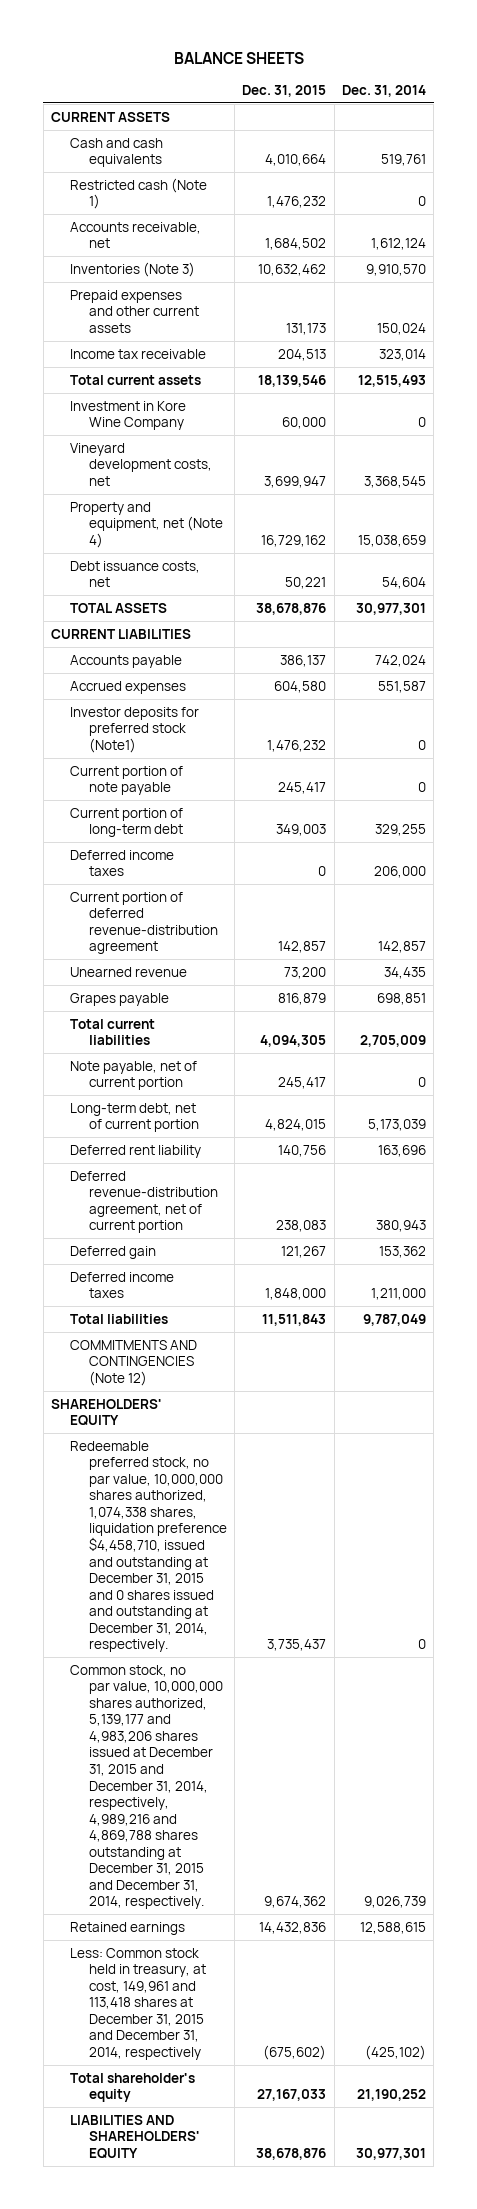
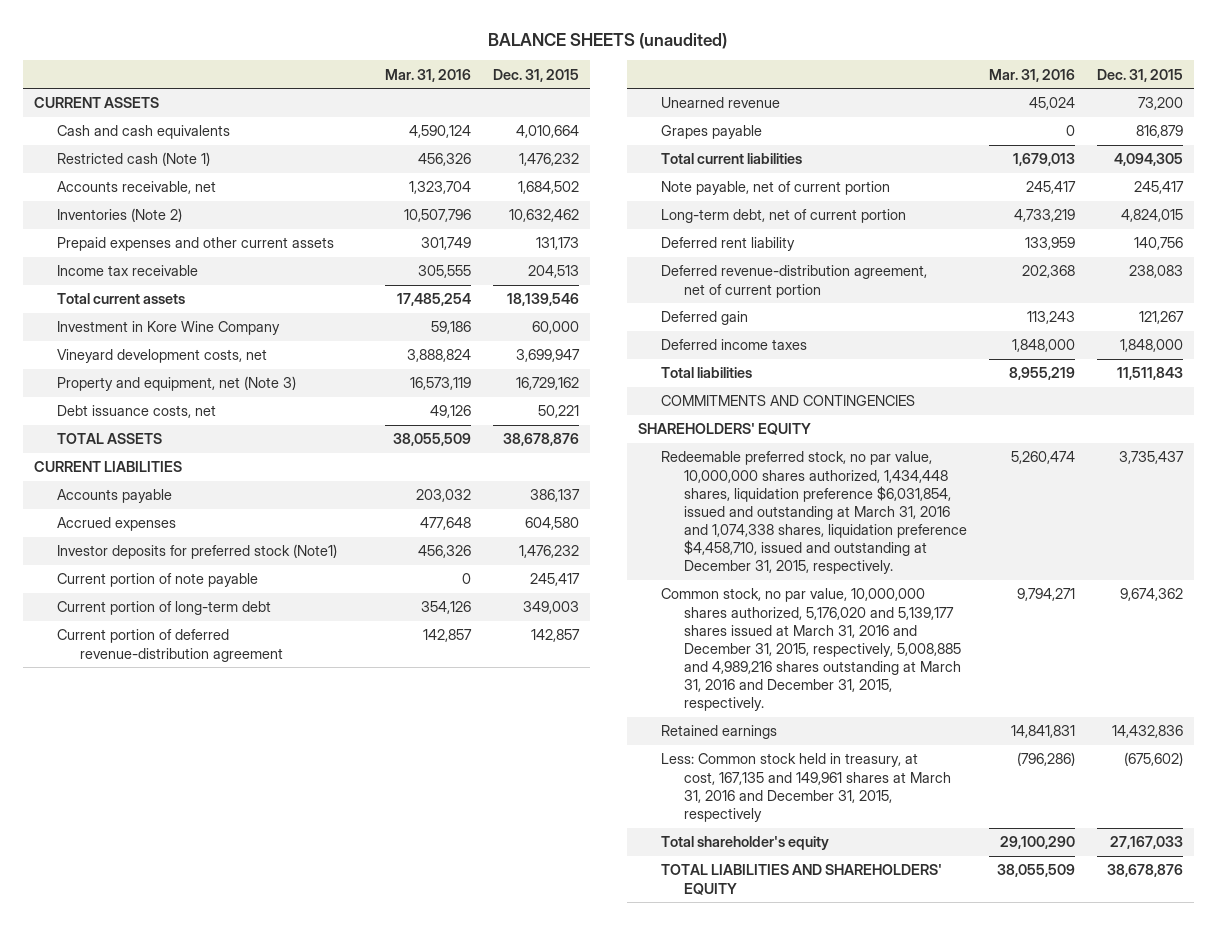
[173,51,304,64] BALANCE SHEETS -> [488,32,728,49] BALANCE SHEETS (unaudited)
[342,84,427,97] Dec. 31, 2014 -> none
none -> [385,68,472,82] Mar. 31, 2016
[69,261,195,277] Inventories (Note 3) -> [57,208,183,223] Inventories (Note 2)
[69,501,223,548] Property and equipment, net (Note 4) -> [57,376,297,392] Property and equipment, net (Note 3)
[69,849,174,877] Deferred income taxes -> none
[69,1339,197,1386] COMMITMENTS AND CONTINGENCIES (Note 12) -> [660,395,915,407] COMMITMENTS AND CONTINGENCIES
[69,1440,227,1653] Redeemable preferred stock, no par value, 10,000,000 shares authorized, 1,074,338 shares, liquidation preference $4,458,710, issued and outstanding at December 31, 2015 and 0 shares issued and outstanding at December 31, 2014, respectively. -> [660,451,968,575] Redeemable preferred stock, no par value, 10,000,000 shares authorized, 1,434,448 shares, liquidation preference $6,031,854, issued and outstanding at March 31, 2016 and 1,074,338 shares, liquidation preference $4,458,710, issued and outstanding at December 31, 2015, respectively.
[69,1664,223,1910] Common stock, no par value, 10,000,000 shares authorized, 5,139,177 and 4,983,206 shares issued at December 31, 2015 and December 31, 2014, respectively, 4,989,216 and 4,869,788 shares outstanding at December 31, 2015 and December 31, 2014, respectively. -> [660,588,962,712] Common stock, no par value, 10,000,000 shares authorized, 5,176,020 and 5,139,177 shares issued at March 31, 2016 and December 31, 2015, respectively, 5,008,885 and 4,989,216 shares outstanding at March 31, 2016 and December 31, 2015, respectively.
[69,1947,206,2060] Less: Common stock held in treasury, at cost, 149,961 and 113,418 shares at December 31, 2015 and December 31, 2014, respectively -> [660,753,952,822] Less: Common stock held in treasury, at cost, 167,135 and 149,961 shares at March 31, 2016 and December 31, 2015, respectively
[69,2114,200,2159] LIABILITIES AND SHAREHOLDERS' EQUITY -> [660,864,942,895] TOTAL LIABILITIES AND SHAREHOLDERS' EQUITY

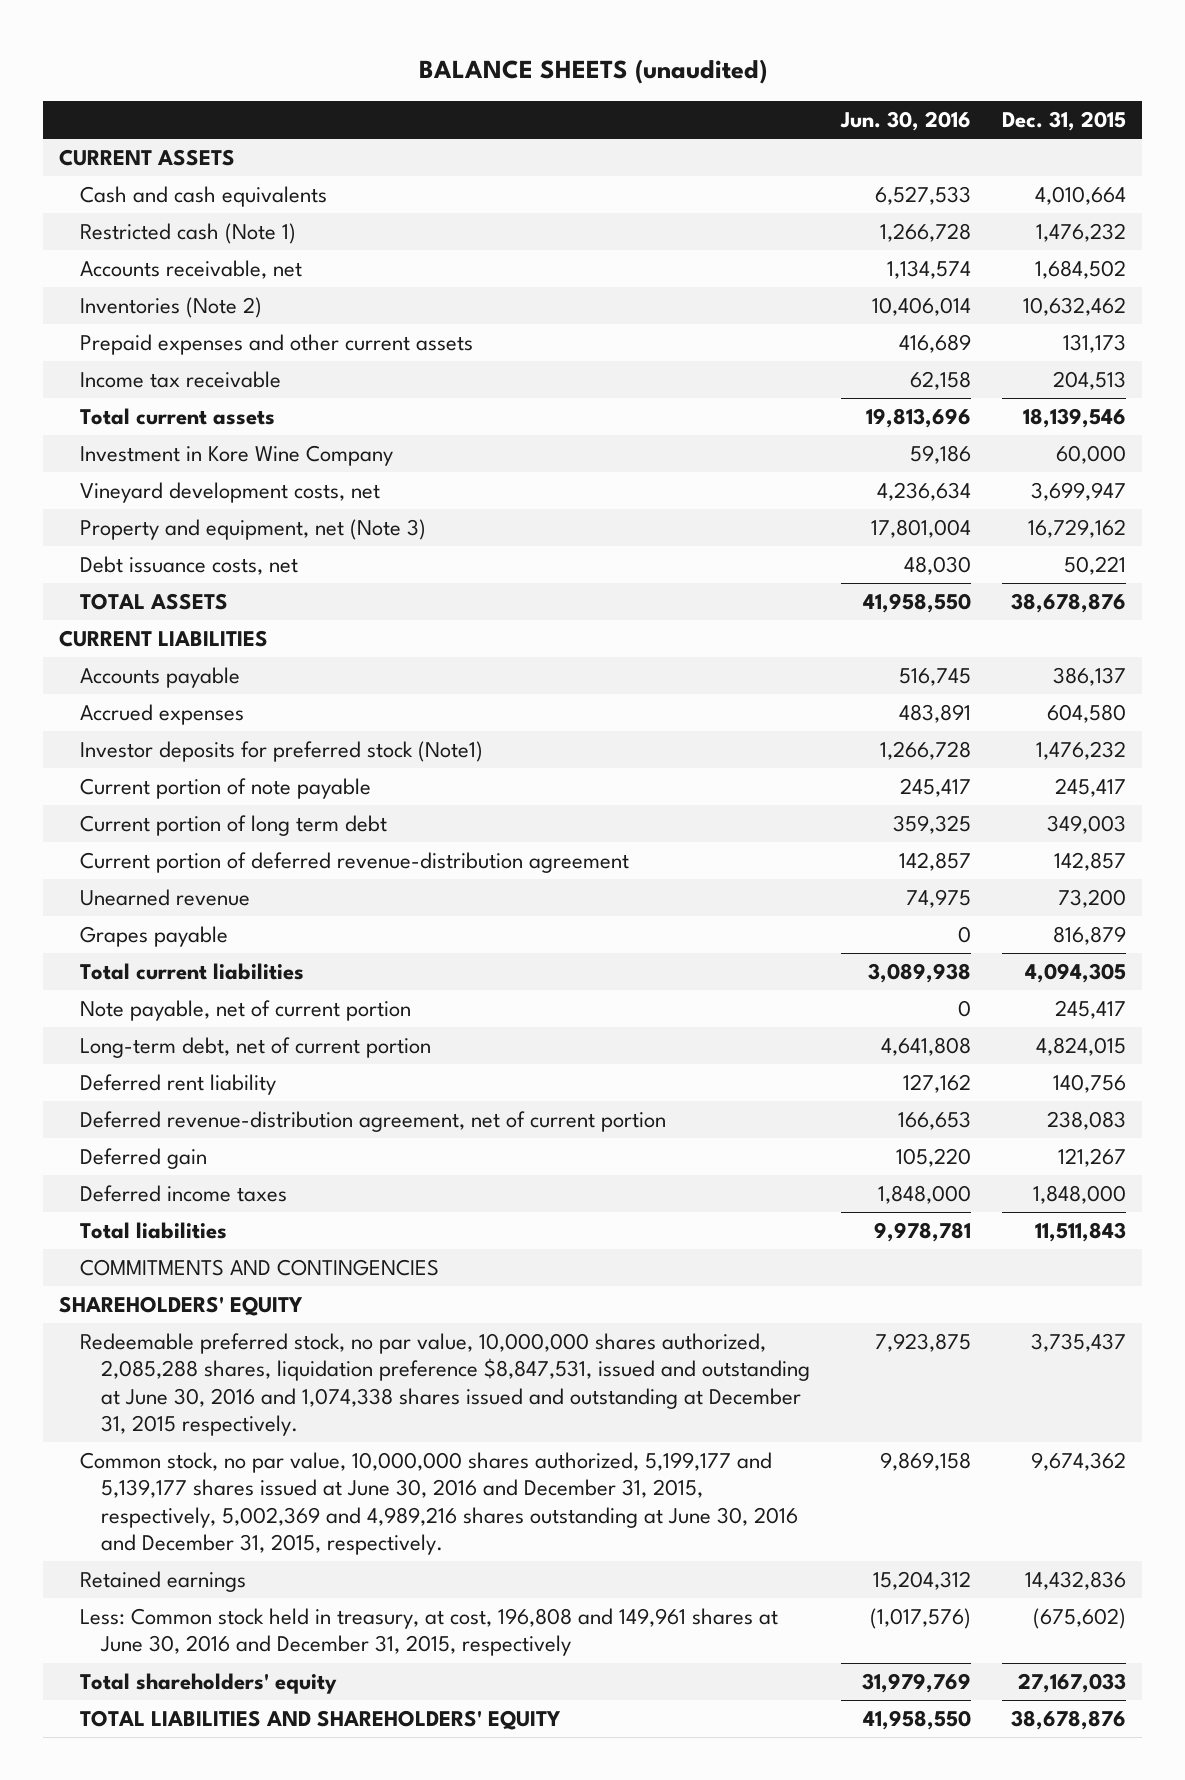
[385,68,472,82] Mar. 31, 2016 -> none
none -> [840,110,972,131] Jun. 30, 2016
[57,601,272,616] Current portion of long-term debt -> [79,815,387,837] Current portion of long term debt
[660,451,968,575] Redeemable preferred stock, no par value, 10,000,000 shares authorized, 1,434,448 shares, liquidation preference $6,031,854, issued and outstanding at March 31, 2016 and 1,074,338 shares, liquidation preference $4,458,710, issued and outstanding at December 31, 2015, respectively. -> [79,1333,810,1437] Redeemable preferred stock, no par value, 10,000,000 shares authorized, 2,085,288 shares, liquidation preference $8,847,531, issued and outstanding at June 30, 2016 and 1,074,338 shares issued and outstanding at December 31, 2015 respectively.
[660,588,962,712] Common stock, no par value, 10,000,000 shares authorized, 5,176,020 and 5,139,177 shares issued at March 31, 2016 and December 31, 2015, respectively, 5,008,885 and 4,989,216 shares outstanding at March 31, 2016 and December 31, 2015, respectively. -> [79,1452,798,1556] Common stock, no par value, 10,000,000 shares authorized, 5,199,177 and 5,139,177 shares issued at June 30, 2016 and December 31, 2015, respectively, 5,002,369 and 4,989,216 shares outstanding at June 30, 2016 and December 31, 2015, respectively.
[660,753,952,822] Less: Common stock held in treasury, at cost, 167,135 and 149,961 shares at March 31, 2016 and December 31, 2015, respectively -> [79,1608,778,1657] Less: Common stock held in treasury, at cost, 196,808 and 149,961 shares at June 30, 2016 and December 31, 2015, respectively
[660,836,829,851] Total shareholder's equity -> [79,1673,337,1695] Total shareholders' equity

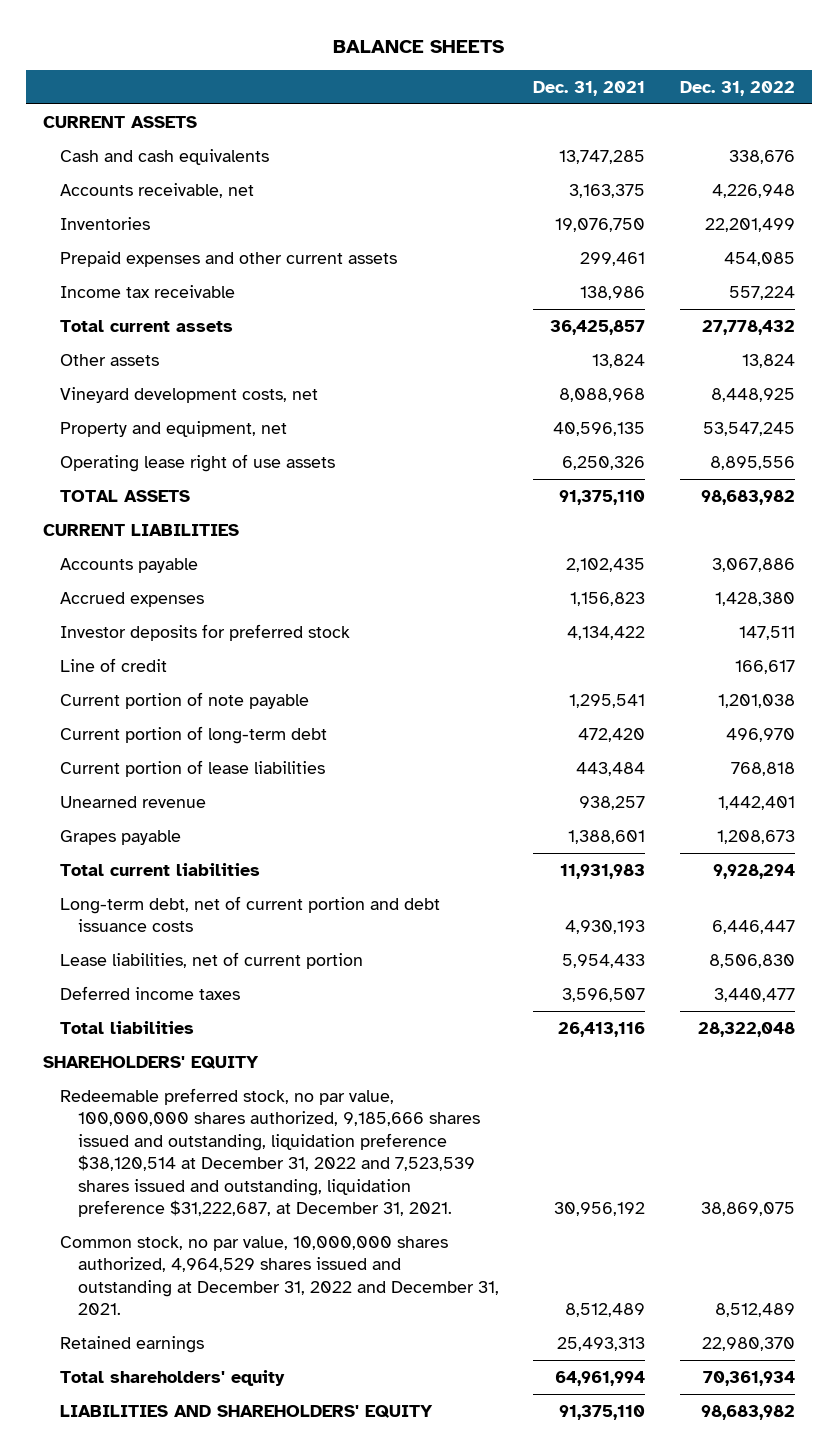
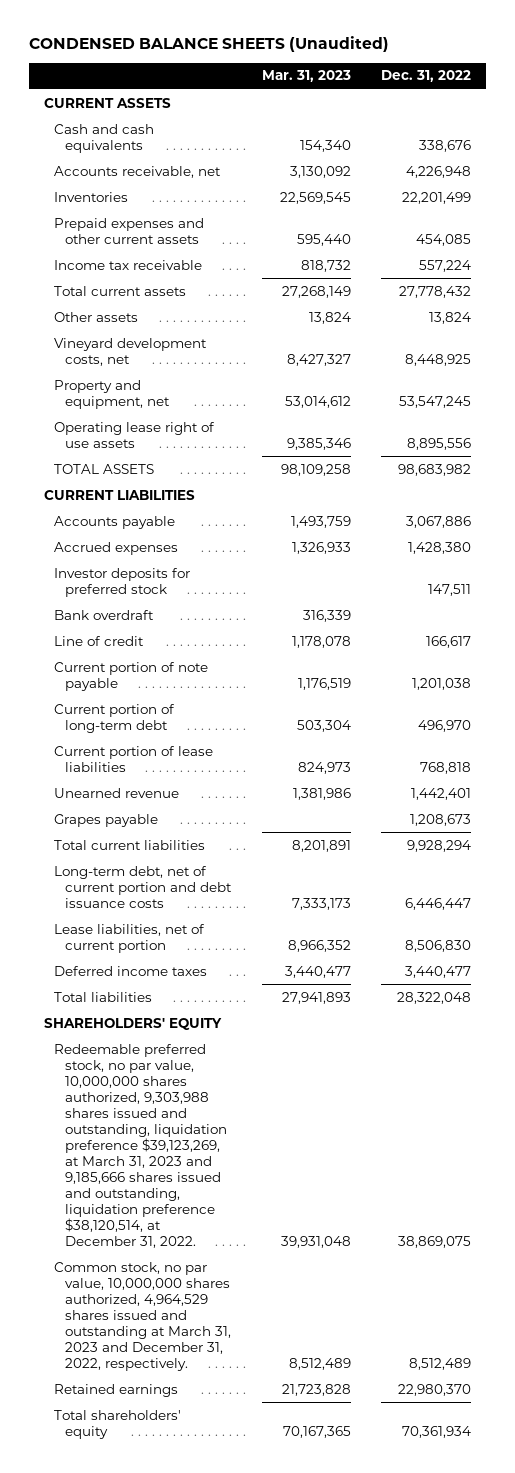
[332,39,504,53] BALANCE SHEETS -> [28,36,389,53] CONDENSED BALANCE SHEETS (Unaudited)
[533,80,646,96] Dec. 31, 2021 -> none
none -> [261,70,351,83] Mar. 31, 2023
none -> [54,609,155,620] Bank overdraft
[60,1087,481,1218] Redeemable preferred stock, no par value, 100,000,000 shares authorized, 9,185,666 shares issued and outstanding, liquidation preference $38,120,514 at December 31, 2022 and 7,523,539 shares issued and outstanding, liquidation preference $31,222,687, at December 31, 2021. -> [54,1043,228,1248] Redeemable preferred stock, no par value, 10,000,000 shares authorized, 9,303,988 shares issued and outstanding, liquidation preference $39,123,269, at March 31, 2023 and 9,185,666 shares issued and outstanding, liquidation preference $38,120,514, at December 31, 2022.
[60,1235,500,1316] Common stock, no par value, 10,000,000 shares authorized, 4,964,529 shares issued and outstanding at December 31, 2022 and December 31, 2021. -> [54,1261,232,1371] Common stock, no par value, 10,000,000 shares authorized, 4,964,529 shares issued and outstanding at March 31, 2023 and December 31, 2022, respectively.
[60,1404,434,1418] LIABILITIES AND SHAREHOLDERS' EQUITY -> none

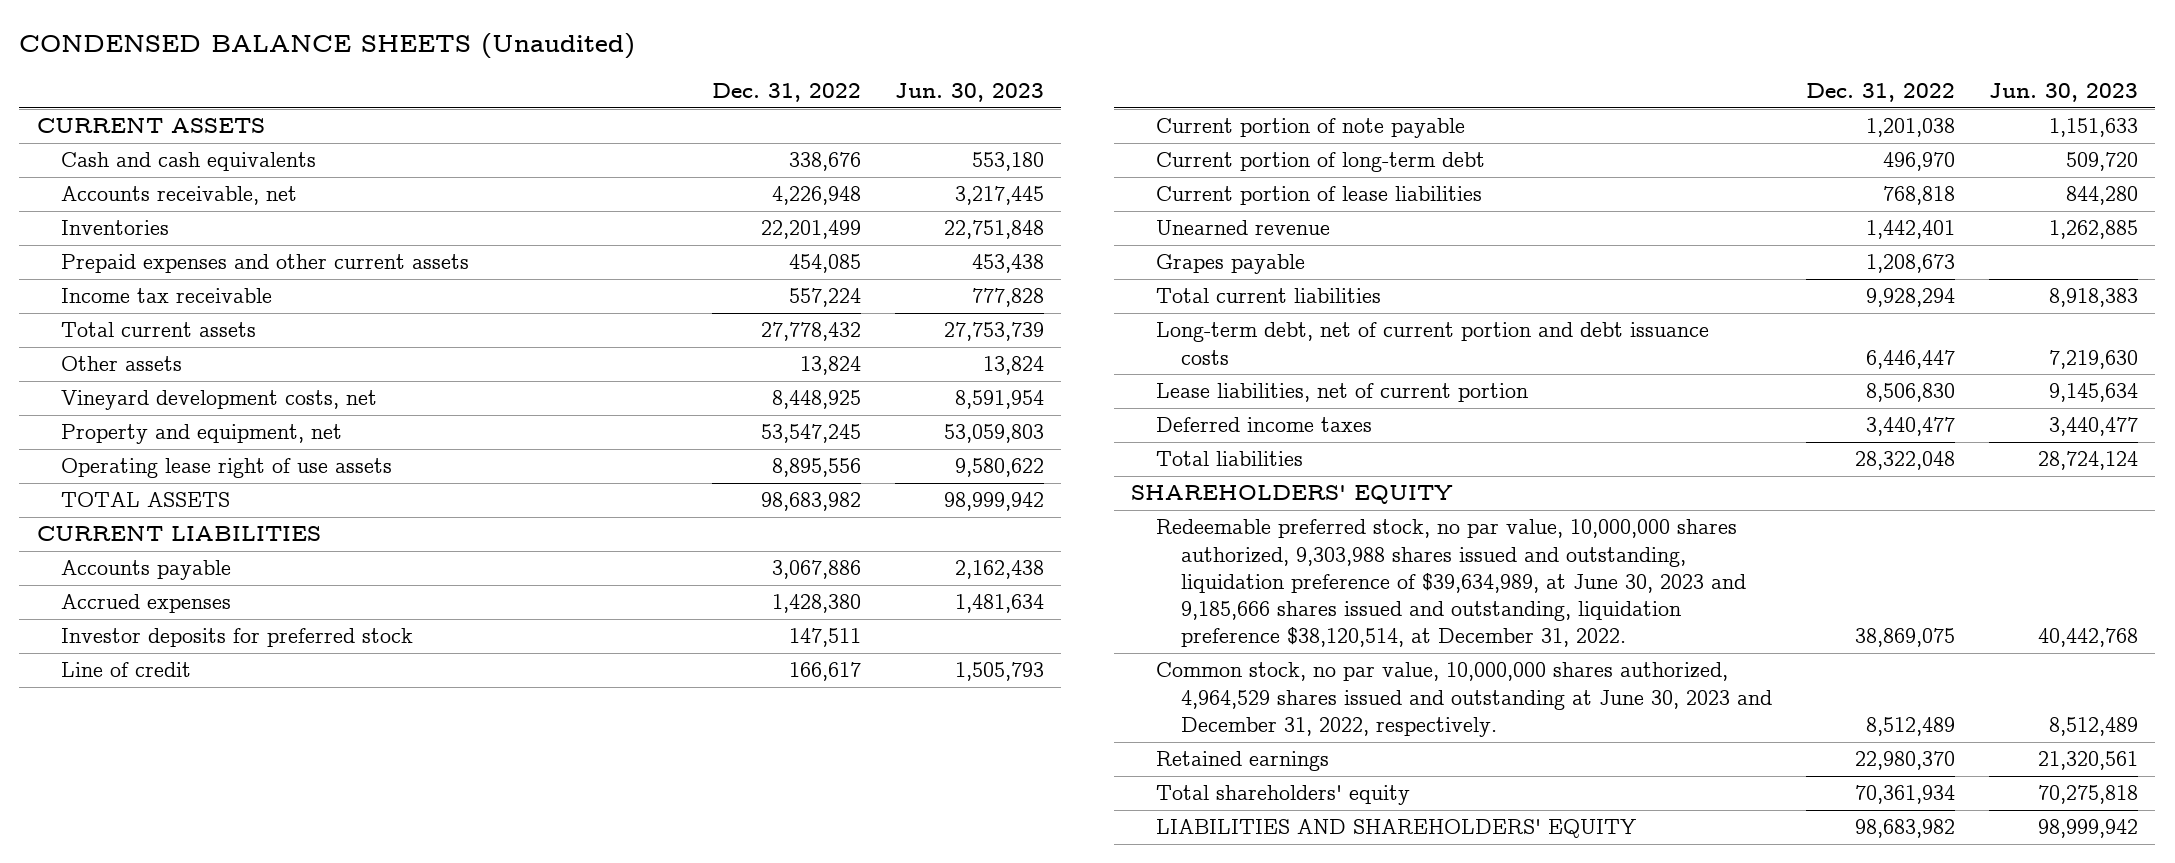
[261,70,351,83] Mar. 31, 2023 -> none
none -> [894,83,1044,103] Jun. 30, 2023
[54,609,155,620] Bank overdraft -> none
[54,1043,228,1248] Redeemable preferred stock, no par value, 10,000,000 shares authorized, 9,303,988 shares issued and outstanding, liquidation preference $39,123,269, at March 31, 2023 and 9,185,666 shares issued and outstanding, liquidation preference $38,120,514, at December 31, 2022. -> [1155,519,1746,648] Redeemable preferred stock, no par value, 10,000,000 shares authorized, 9,303,988 shares issued and outstanding, liquidation preference of $39,634,989, at June 30, 2023 and 9,185,666 shares issued and outstanding, liquidation preference $38,120,514, at December 31, 2022.
[54,1261,232,1371] Common stock, no par value, 10,000,000 shares authorized, 4,964,529 shares issued and outstanding at March 31, 2023 and December 31, 2022, respectively. -> [1155,662,1772,737] Common stock, no par value, 10,000,000 shares authorized, 4,964,529 shares issued and outstanding at June 30, 2023 and December 31, 2022, respectively.
none -> [1155,819,1636,839] LIABILITIES AND SHAREHOLDERS' EQUITY

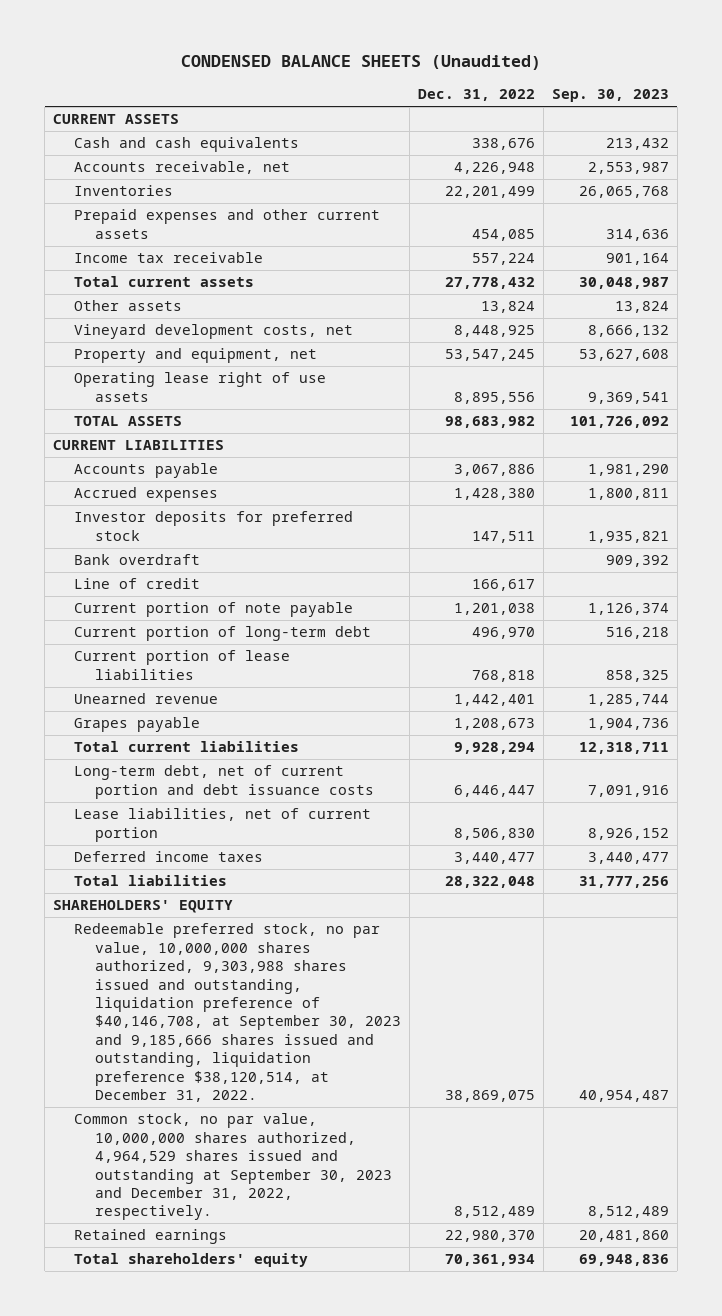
[894,83,1044,103] Jun. 30, 2023 -> none
none -> [551,89,669,103] Sep. 30, 2023
none -> [74,554,201,566] Bank overdraft
[1155,519,1746,648] Redeemable preferred stock, no par value, 10,000,000 shares authorized, 9,303,988 shares issued and outstanding, liquidation preference of $39,634,989, at June 30, 2023 and 9,185,666 shares issued and outstanding, liquidation preference $38,120,514, at December 31, 2022. -> [74,923,402,1103] Redeemable preferred stock, no par value, 10,000,000 shares authorized, 9,303,988 shares issued and outstanding, liquidation preference of $40,146,708, at September 30, 2023 and 9,185,666 shares issued and outstanding, liquidation preference $38,120,514, at December 31, 2022.
[1155,662,1772,737] Common stock, no par value, 10,000,000 shares authorized, 4,964,529 shares issued and outstanding at June 30, 2023 and December 31, 2022, respectively. -> [74,1113,393,1221] Common stock, no par value, 10,000,000 shares authorized, 4,964,529 shares issued and outstanding at September 30, 2023 and December 31, 2022, respectively.
[1155,819,1636,839] LIABILITIES AND SHAREHOLDERS' EQUITY -> none

